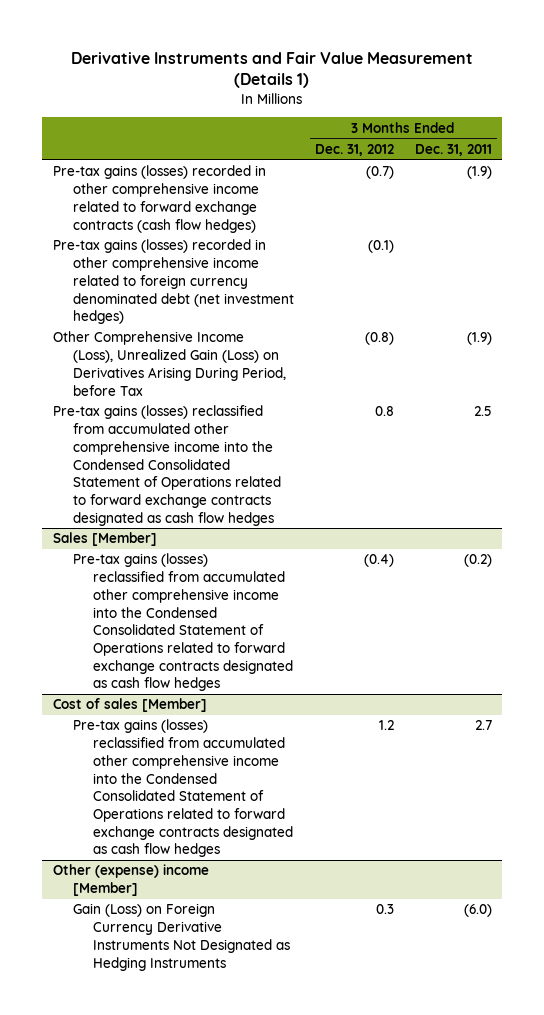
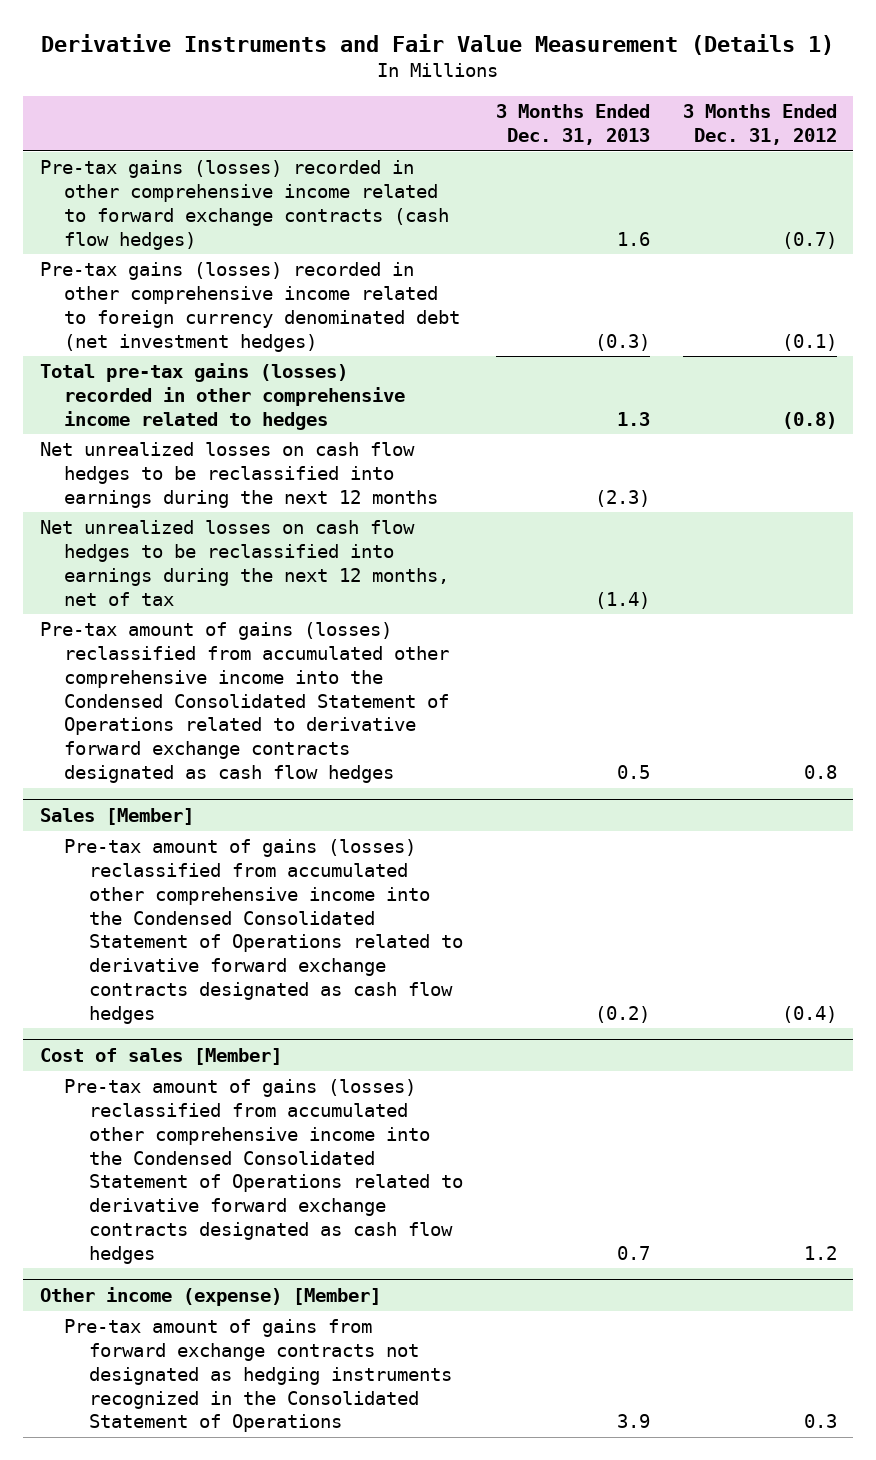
[414,143,492,156] Dec. 31, 2011 -> none
none -> [495,104,650,146] 3 Months Ended Dec. 31, 2013
[52,331,286,396] Other Comprehensive Income (Loss), Unrealized Gain (Loss) on Derivatives Arising During Period, before Tax -> none
none -> [39,363,406,430] Total pre-tax gains (losses) recorded in other comprehensive income related to hedges
none -> [39,442,439,508] Net unrealized losses on cash flow hedges to be reclassified into earnings during the next 12 months
none -> [39,520,450,606] Net unrealized losses on cash flow hedges to be reclassified into earnings during the next 12 months, net of tax
[52,405,281,526] Pre-tax gains (losses) reclassified from accumulated other comprehensive income into the Condensed Consolidated Statement of Operations related to forward exchange contracts designated as cash flow hedges -> [39,622,450,784] Pre-tax amount of gains (losses) reclassified from accumulated other comprehensive income into the Condensed Consolidated Statement of Operations related to derivative forward exchange contracts designated as cash flow hedges
[72,553,294,692] Pre-tax gains (losses) reclassified from accumulated other comprehensive income into the Condensed Consolidated Statement of Operations related to forward exchange contracts designated as cash flow hedges -> [64,839,463,1024] Pre-tax amount of gains (losses) reclassified from accumulated other comprehensive income into the Condensed Consolidated Statement of Operations related to derivative forward exchange contracts designated as cash flow hedges
[72,719,294,858] Pre-tax gains (losses) reclassified from accumulated other comprehensive income into the Condensed Consolidated Statement of Operations related to forward exchange contracts designated as cash flow hedges -> [64,1079,463,1264] Pre-tax amount of gains (losses) reclassified from accumulated other comprehensive income into the Condensed Consolidated Statement of Operations related to derivative forward exchange contracts designated as cash flow hedges
[52,864,209,897] Other (expense) income [Member] -> [39,1287,381,1307] Other income (expense) [Member]
[72,903,291,971] Gain (Loss) on Foreign Currency Derivative Instruments Not Designated as Hedging Instruments -> [64,1319,452,1433] Pre-tax amount of gains from forward exchange contracts not designated as hedging instruments recognized in the Consolidated Statement of Operations

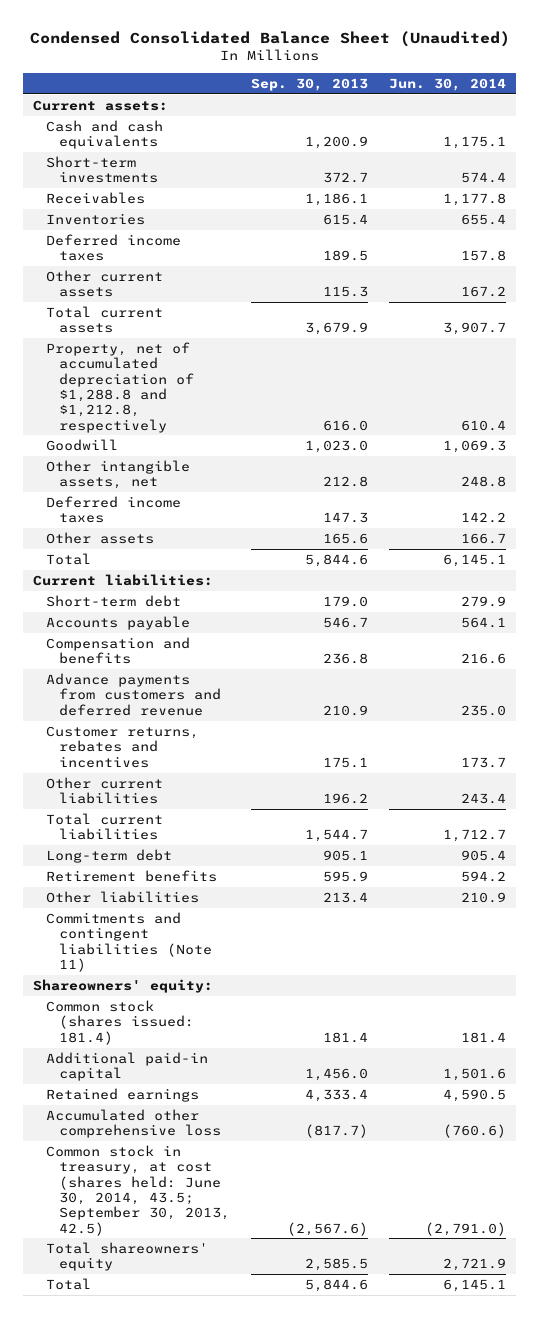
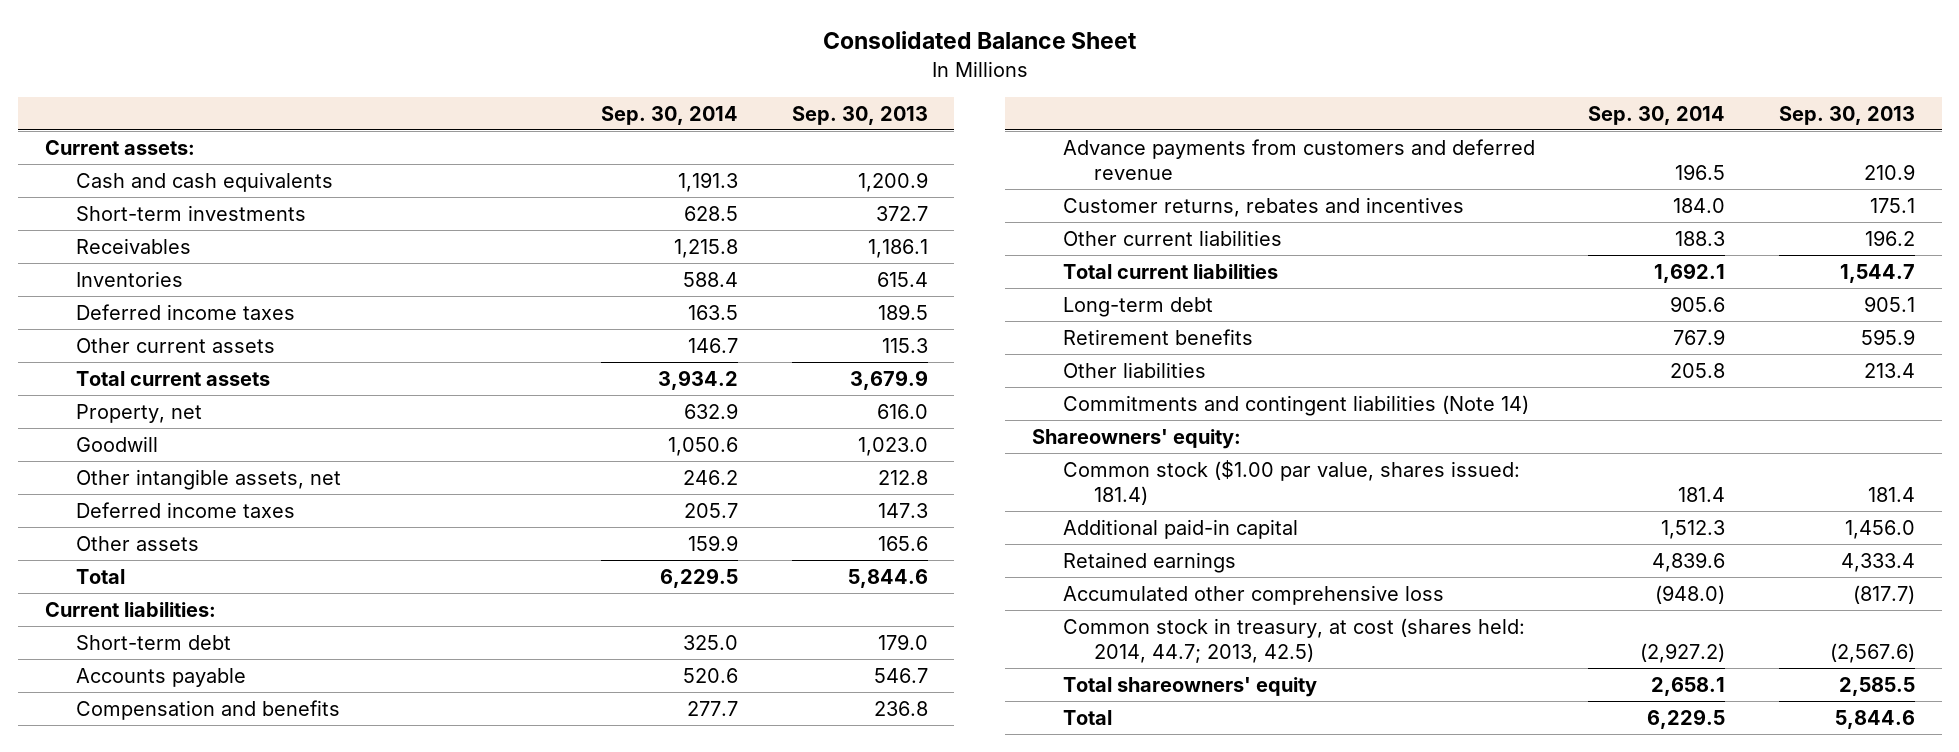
[29,30,510,47] Condensed Consolidated Balance Sheet (Unaudited) -> [822,31,1137,50] Consolidated Balance Sheet
[388,77,506,91] Jun. 30, 2014 -> none
none -> [601,105,739,125] Sep. 30, 2014
[46,341,195,433] Property, net of accumulated depreciation of $1,288.8 and $1,212.8, respectively -> [75,403,202,423] Property, net
[46,911,213,972] Commitments and contingent liabilities (Note 11) -> [1062,394,1529,416] Commitments and contingent liabilities (Note 14)
[46,999,195,1045] Common stock (shares issued: 181.4) -> [1062,459,1520,505] Common stock ($1.00 par value, shares issued: 181.4)
[46,1144,231,1236] Common stock in treasury, at cost (shares held: June 30, 2014, 43.5; September 30, 2013, 42.5) -> [1062,617,1525,663] Common stock in treasury, at cost (shares held: 2014, 44.7; 2013, 42.5)

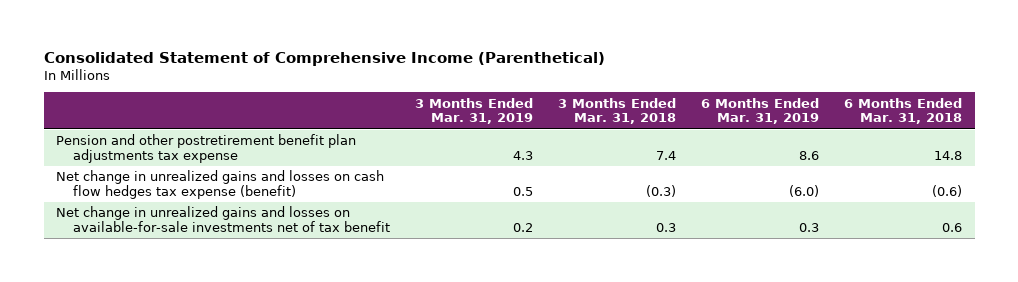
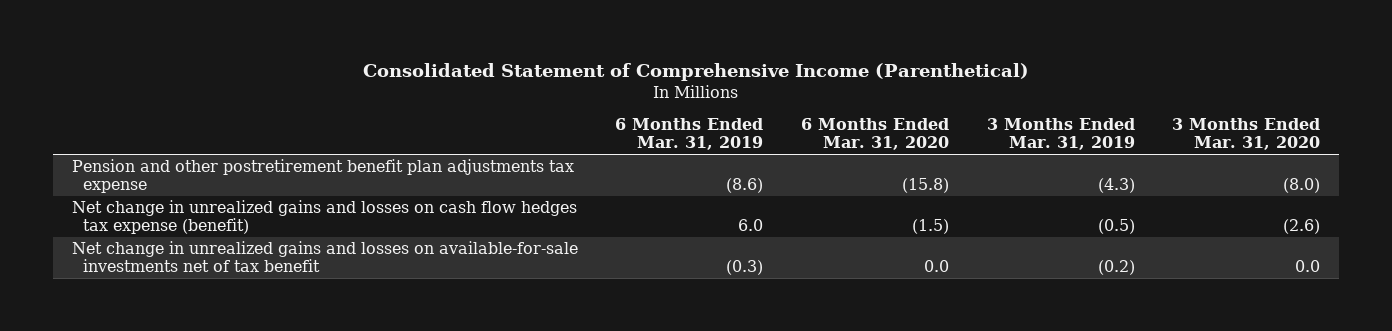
[558,97,677,125] 3 Months Ended Mar. 31, 2018 -> none
[844,97,963,125] 6 Months Ended Mar. 31, 2018 -> none
none -> [800,118,949,151] 6 Months Ended Mar. 31, 2020
none -> [1172,118,1321,151] 3 Months Ended Mar. 31, 2020
[513,151,534,161] 4.3 -> [1097,178,1135,194] (4.3)
[799,151,820,161] 8.6 -> [726,178,764,194] (8.6)
[513,187,534,197] 0.5 -> [1097,219,1135,235] (0.5)
[789,185,820,198] (6.0) -> [738,219,764,232] 6.0
[513,223,534,233] 0.2 -> [1097,260,1135,276] (0.2)
[799,223,820,233] 0.3 -> [726,260,764,276] (0.3)

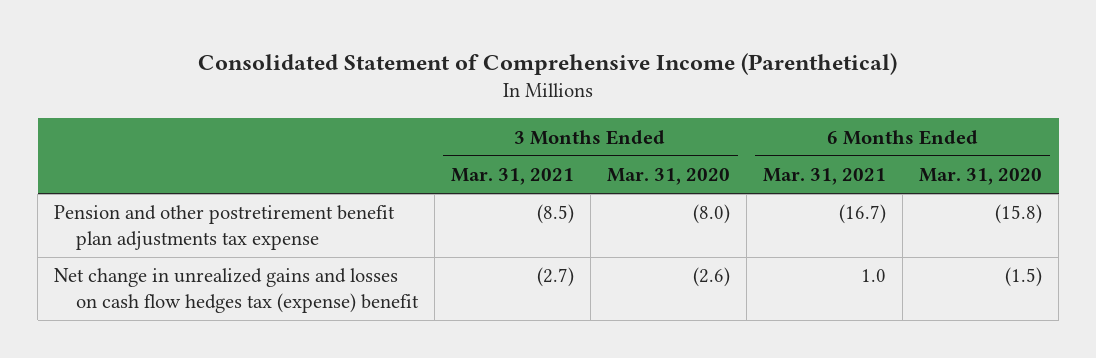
[615,118,764,151] 6 Months Ended Mar. 31, 2019 -> none
[986,118,1135,151] 3 Months Ended Mar. 31, 2019 -> none
none -> [450,168,574,186] Mar. 31, 2021
none -> [763,168,887,186] Mar. 31, 2021
[71,241,578,273] Net change in unrealized gains and losses on available-for-sale investments net of tax benefit -> none
[71,200,577,235] Net change in unrealized gains and losses on cash flow hedges tax expense (benefit) -> [54,268,419,314] Net change in unrealized gains and losses on cash flow hedges tax (expense) benefit

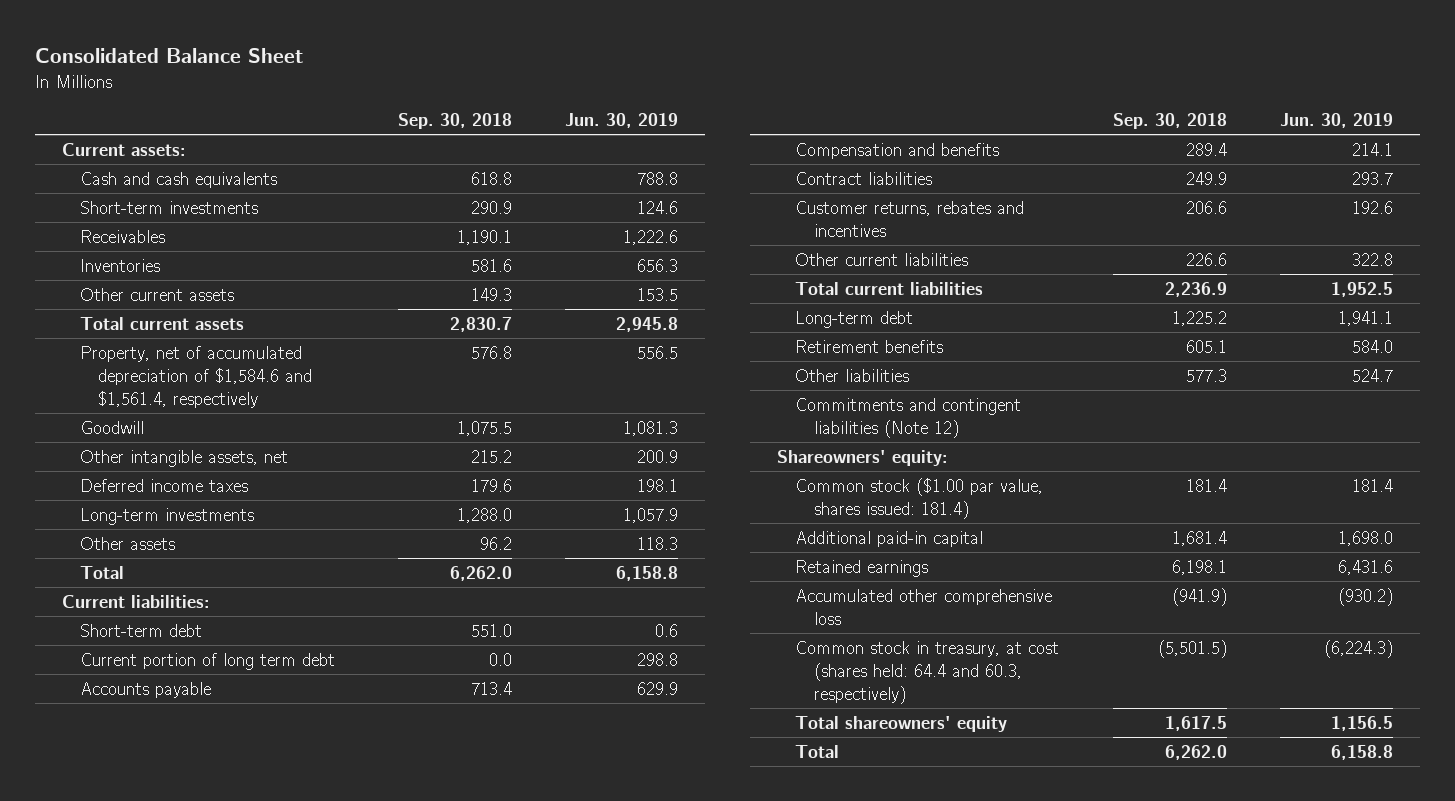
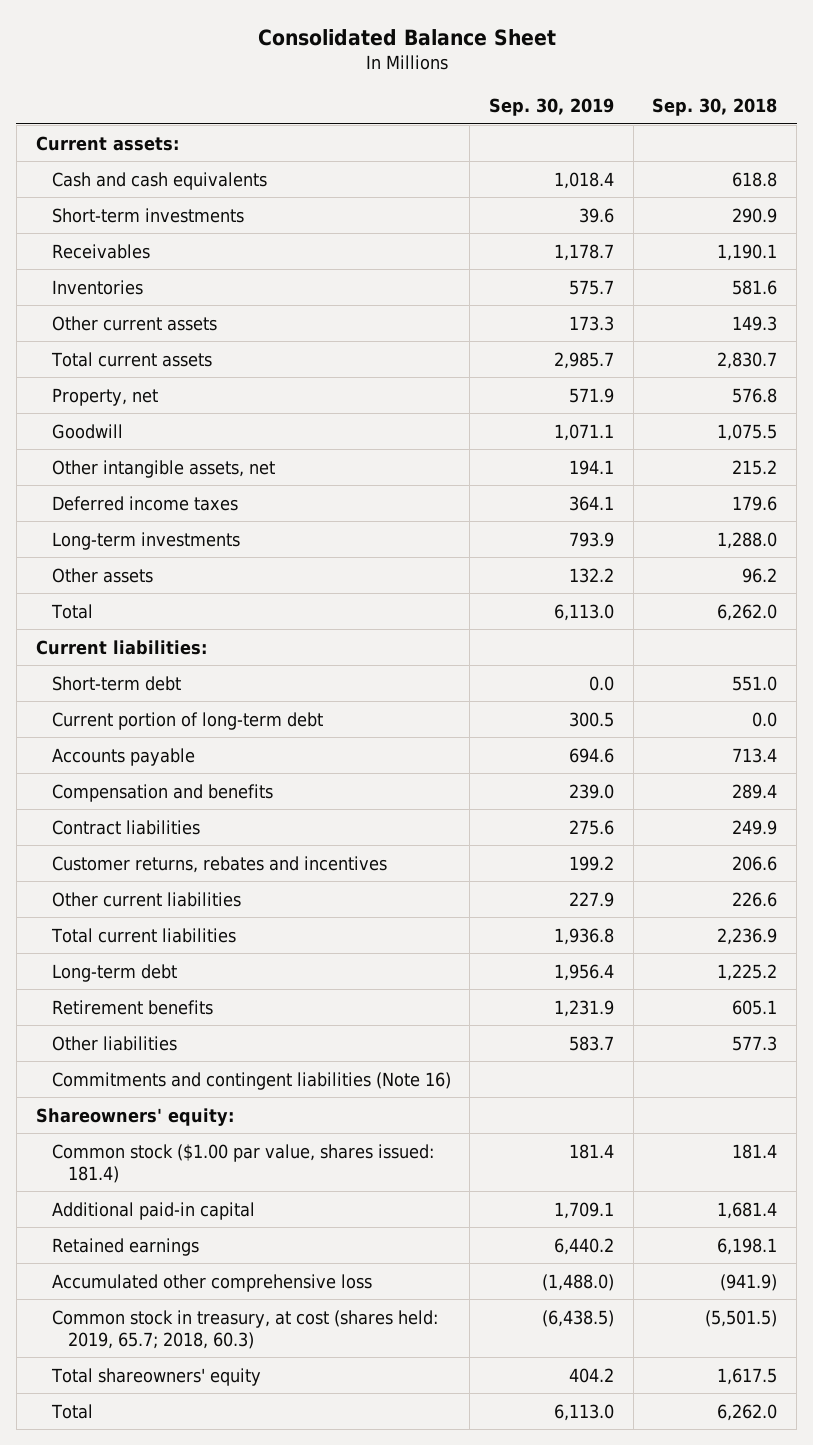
[565,113,679,129] Jun. 30, 2019 -> none
none -> [489,98,615,117] Sep. 30, 2019
[79,345,313,409] Property, net of accumulated depreciation of $1,584.6 and $1,561.4, respectively -> [51,387,158,406] Property, net
[79,652,335,670] Current portion of long term debt -> [51,711,323,730] Current portion of long-term debt
[795,397,1022,438] Commitments and contingent liabilities (Note 12) -> [51,1071,451,1090] Commitments and contingent liabilities (Note 16)
[795,640,1060,705] Common stock in treasury, at cost (shares held: 64.4 and 60.3, respectively) -> [51,1309,438,1350] Common stock in treasury, at cost (shares held: 2019, 65.7; 2018, 60.3)

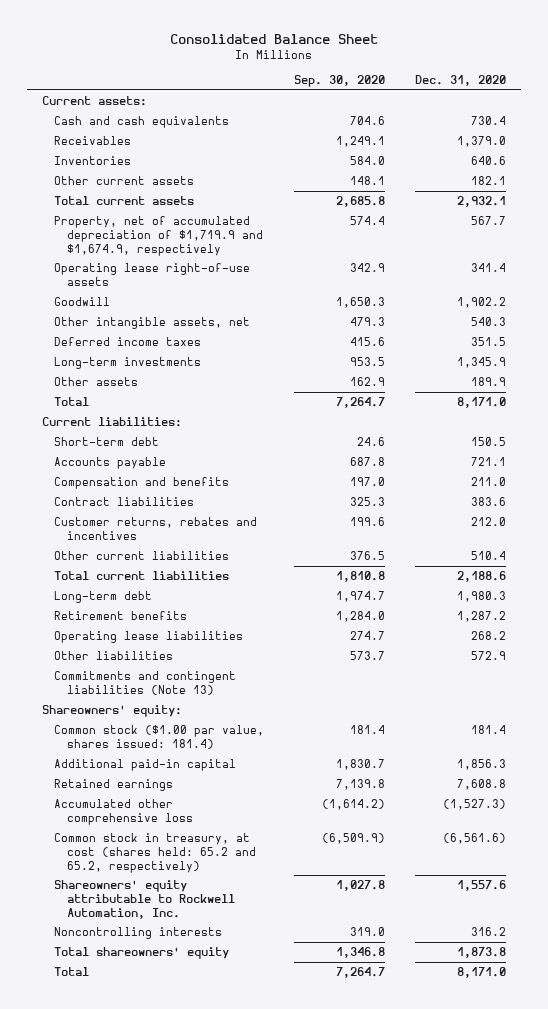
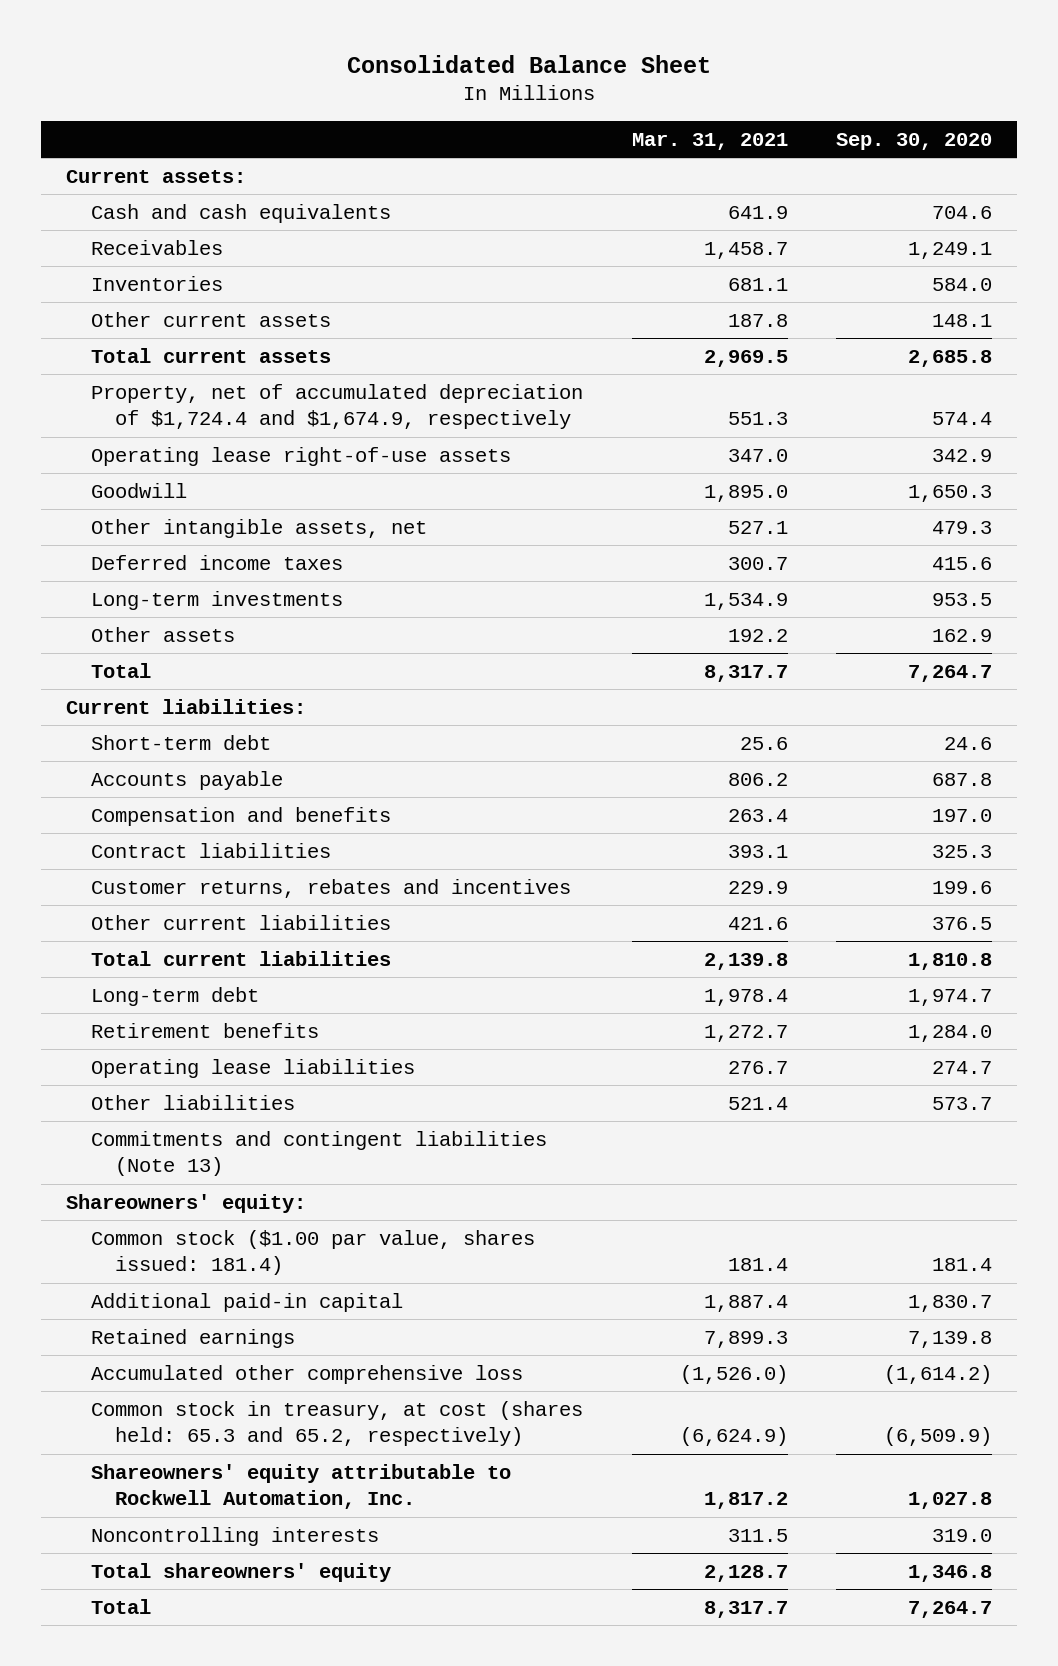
[414,74,506,86] Dec. 31, 2020 -> none
none -> [631,132,788,150] Mar. 31, 2021
[54,216,264,256] Property, net of accumulated depreciation of $1,719.9 and $1,674.9, respectively -> [90,383,583,430] Property, net of accumulated depreciation of $1,724.4 and $1,674.9, respectively
[54,833,257,873] Common stock in treasury, at cost (shares held: 65.2 and 65.2, respectively) -> [90,1400,583,1447] Common stock in treasury, at cost (shares held: 65.3 and 65.2, respectively)

